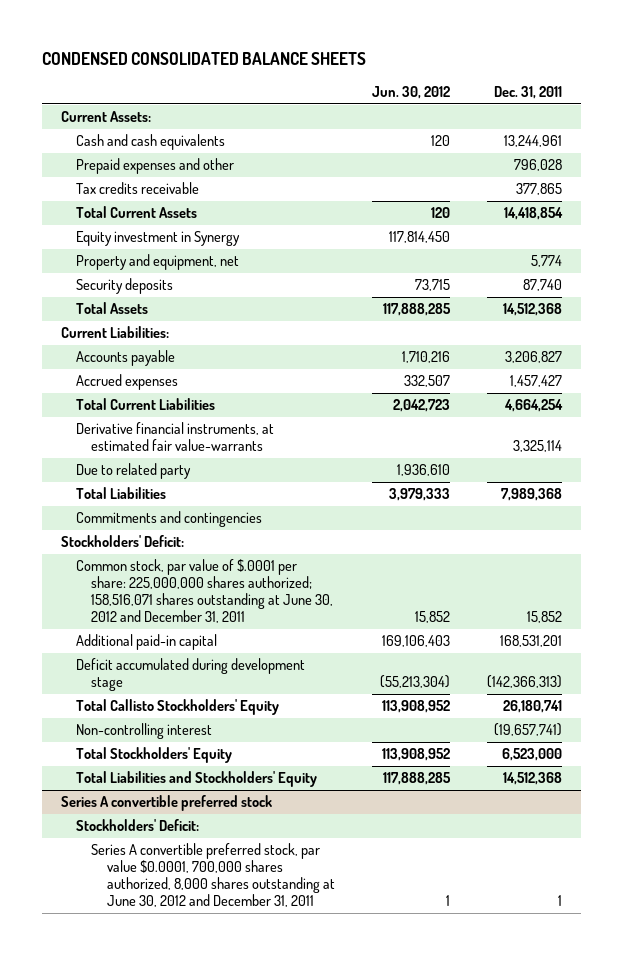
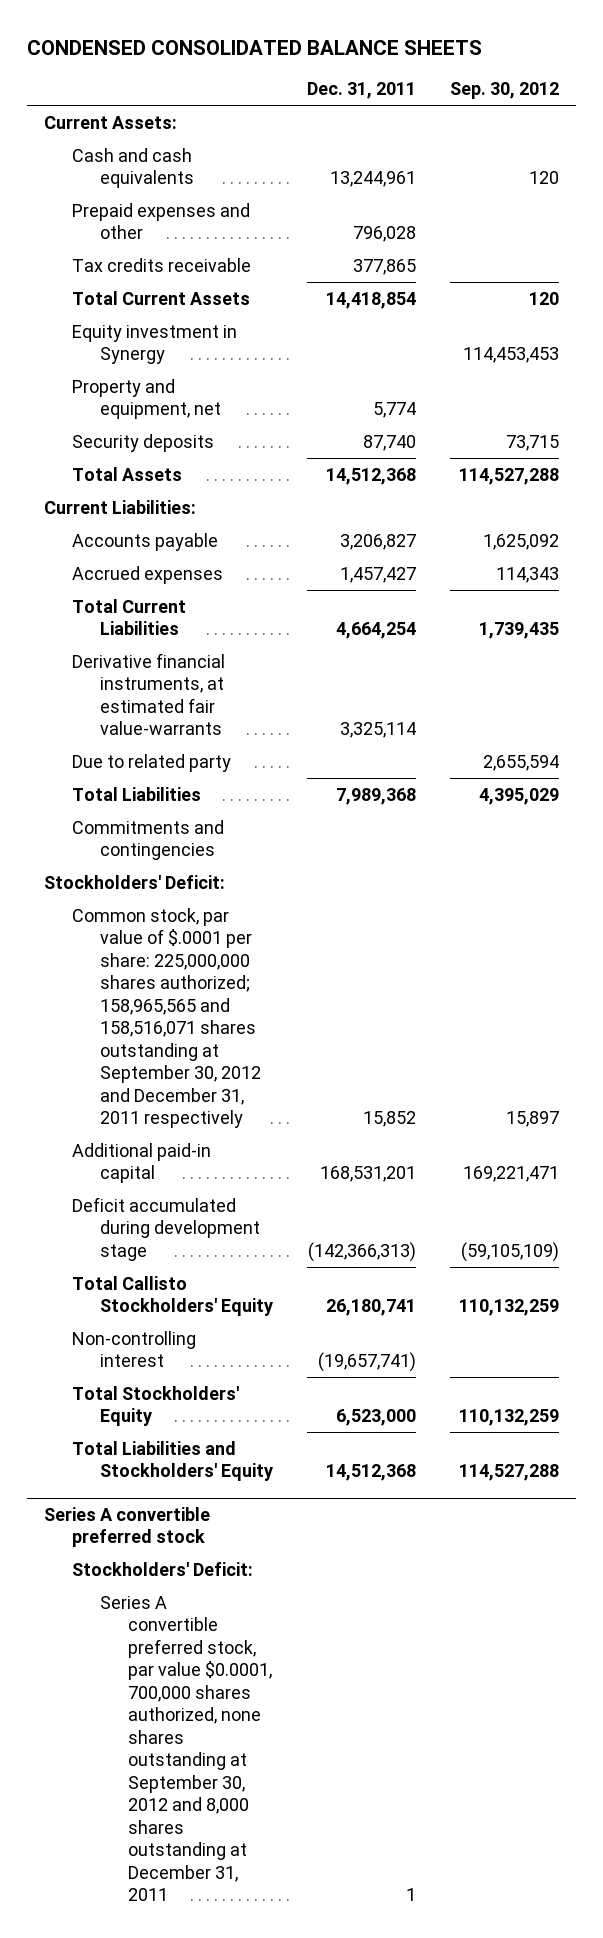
[371,85,450,99] Jun. 30, 2012 -> none
none -> [450,82,560,100] Sep. 30, 2012
[76,559,334,624] Common stock, par value of $.0001 per share: 225,000,000 shares authorized; 158,516,071 shares outstanding at June 30, 2012 and December 31, 2011 -> [72,907,262,1129] Common stock, par value of $.0001 per share: 225,000,000 shares authorized; 158,965,565 and 158,516,071 shares outstanding at September 30, 2012 and December 31, 2011 respectively
[91,843,335,908] Series A convertible preferred stock, par value $0.0001, 700,000 shares authorized, 8,000 shares outstanding at June 30, 2012 and December 31, 2011 -> [100,1595,273,1902] Series A convertible preferred stock, par value $0.0001, 700,000 shares authorized, none shares outstanding at September 30, 2012 and 8,000 shares outstanding at December 31, 2011

